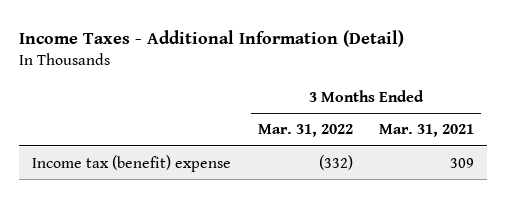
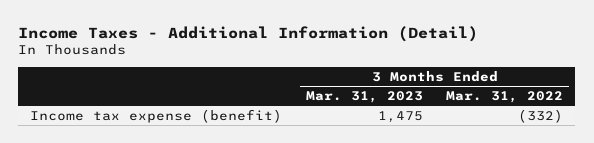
[379,124,475,138] Mar. 31, 2021 -> none
none -> [305,91,423,104] Mar. 31, 2023
[32,155,232,173] Income tax (benefit) expense -> [30,108,283,123] Income tax expense (benefit)

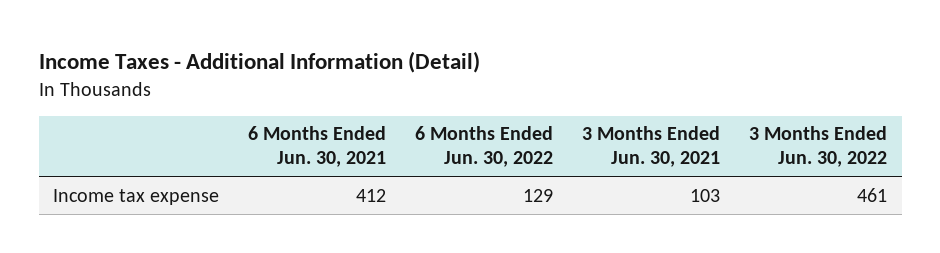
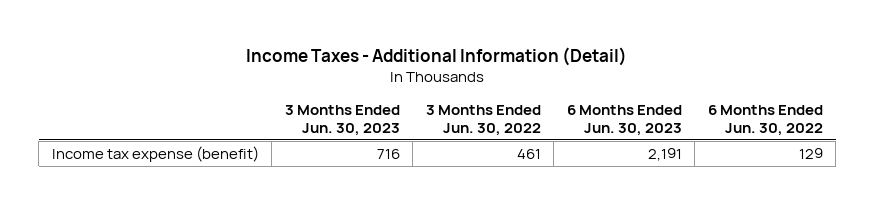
[248,126,387,168] 6 Months Ended Jun. 30, 2021 -> none
[582,126,721,168] 3 Months Ended Jun. 30, 2021 -> none
none -> [284,104,400,136] 3 Months Ended Jun. 30, 2023
none -> [566,104,682,136] 6 Months Ended Jun. 30, 2023
[53,188,220,205] Income tax expense -> [51,145,259,162] Income tax expense (benefit)

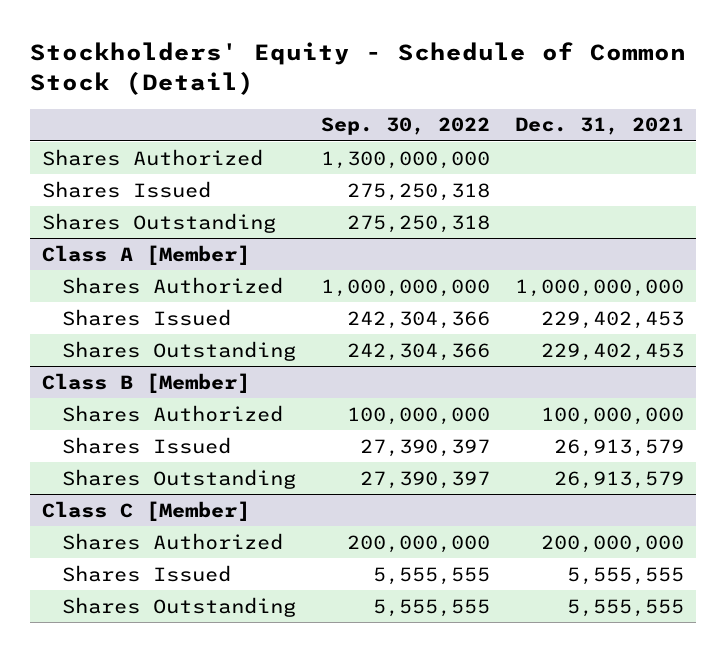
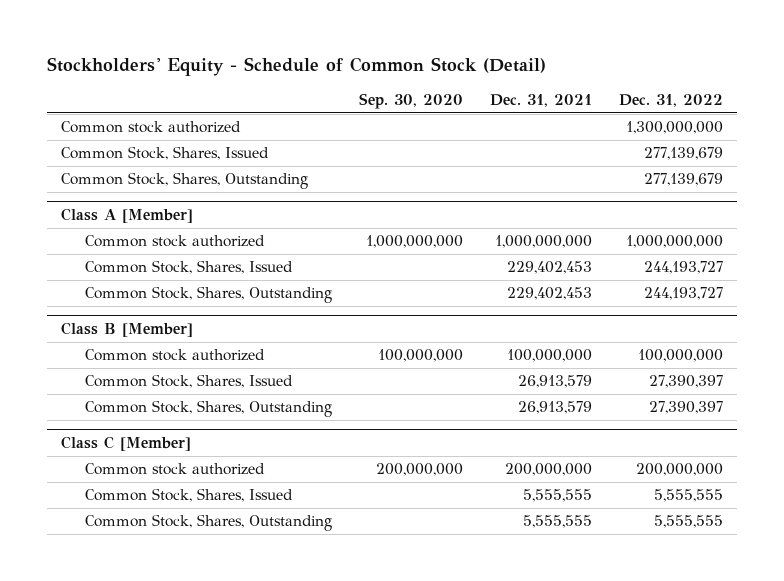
[321,117,491,136] Sep. 30, 2022 -> none
none -> [358,93,463,110] Sep. 30, 2020
none -> [619,94,724,108] Dec. 31, 2022
[42,148,264,166] Shares Authorized -> [60,121,241,134] Common stock authorized
[42,180,212,198] Shares Issued -> [60,146,269,161] Common Stock, Shares, Issued
[42,212,277,233] Shares Outstanding -> [60,172,308,190] Common Stock, Shares, Outstanding
[62,276,284,294] Shares Authorized -> [84,235,265,248] Common stock authorized
[62,308,232,326] Shares Issued -> [84,260,293,275] Common Stock, Shares, Issued
[62,340,297,361] Shares Outstanding -> [84,286,332,304] Common Stock, Shares, Outstanding
[62,404,284,422] Shares Authorized -> [84,349,265,362] Common stock authorized
[62,436,232,454] Shares Issued -> [84,374,293,389] Common Stock, Shares, Issued
[62,468,297,489] Shares Outstanding -> [84,400,332,418] Common Stock, Shares, Outstanding
[62,532,284,550] Shares Authorized -> [84,463,265,476] Common stock authorized
[62,564,232,582] Shares Issued -> [84,488,293,503] Common Stock, Shares, Issued
[62,596,297,617] Shares Outstanding -> [84,514,332,532] Common Stock, Shares, Outstanding

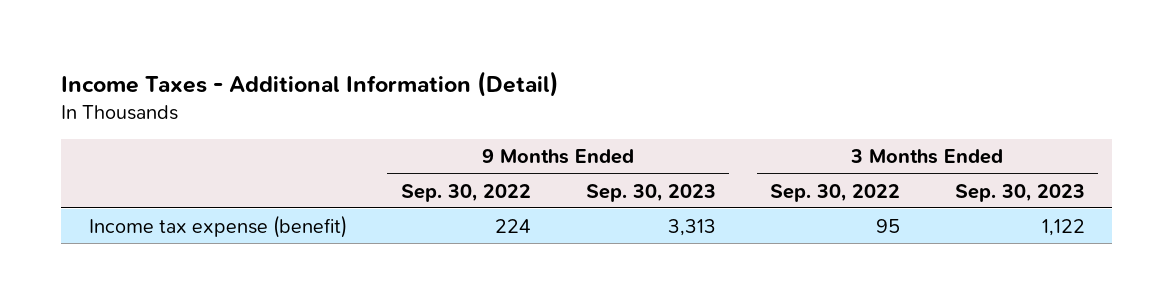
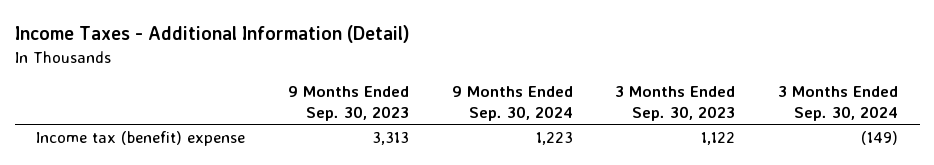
[401,183,532,202] Sep. 30, 2022 -> none
[770,183,901,202] Sep. 30, 2022 -> none
none -> [451,86,573,121] 9 Months Ended Sep. 30, 2024
none -> [778,86,899,121] 3 Months Ended Sep. 30, 2024
[88,214,347,238] Income tax expense (benefit) -> [36,130,246,146] Income tax (benefit) expense

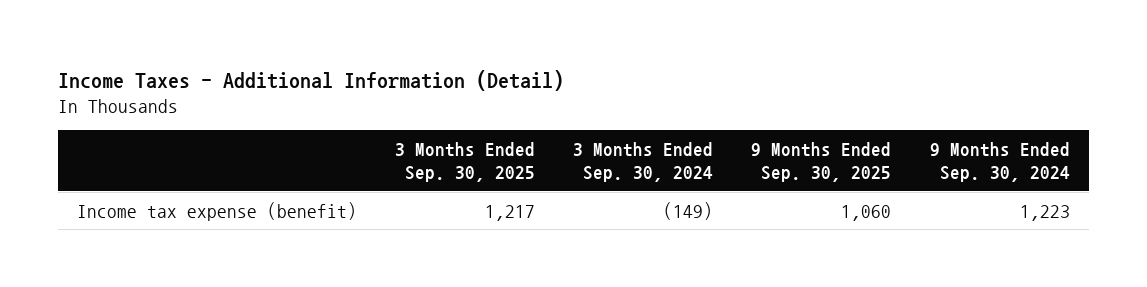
[287,86,409,121] 9 Months Ended Sep. 30, 2023 -> none
[615,86,736,121] 3 Months Ended Sep. 30, 2023 -> none
none -> [395,142,536,183] 3 Months Ended Sep. 30, 2025
none -> [751,142,892,183] 9 Months Ended Sep. 30, 2025
[36,130,246,146] Income tax (benefit) expense -> [77,201,358,221] Income tax expense (benefit)

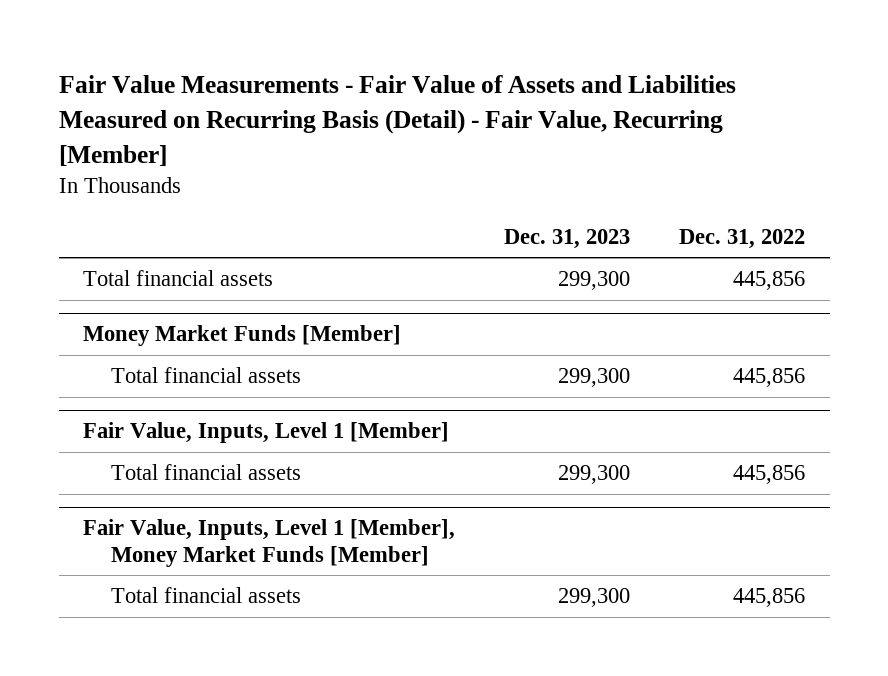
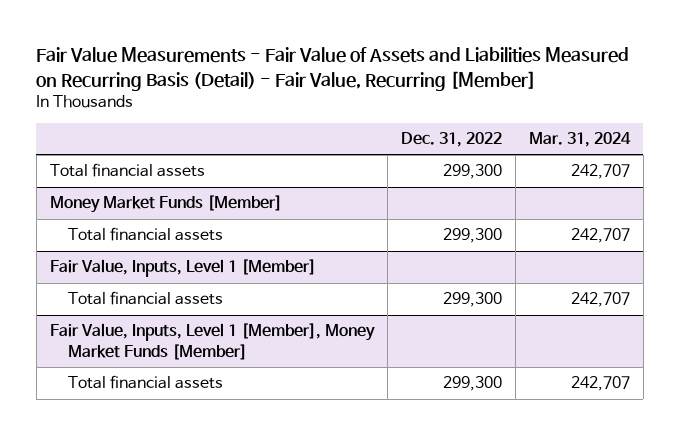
[504,228,631,249] Dec. 31, 2023 -> none
none -> [528,132,631,148] Mar. 31, 2024
[733,271,806,291] 445,856 -> [442,164,502,180] 299,300
[733,368,806,388] 445,856 -> [442,228,502,244] 299,300
[733,465,806,485] 445,856 -> [442,292,502,308] 299,300
[733,588,806,608] 445,856 -> [442,376,502,392] 299,300

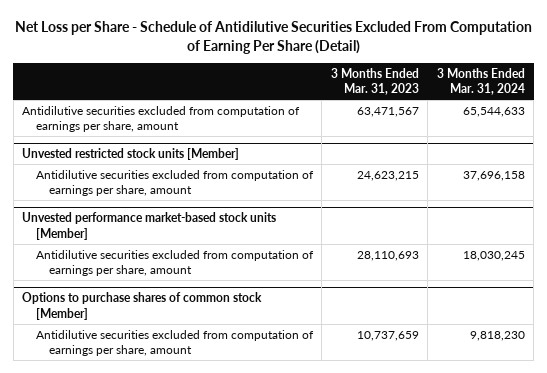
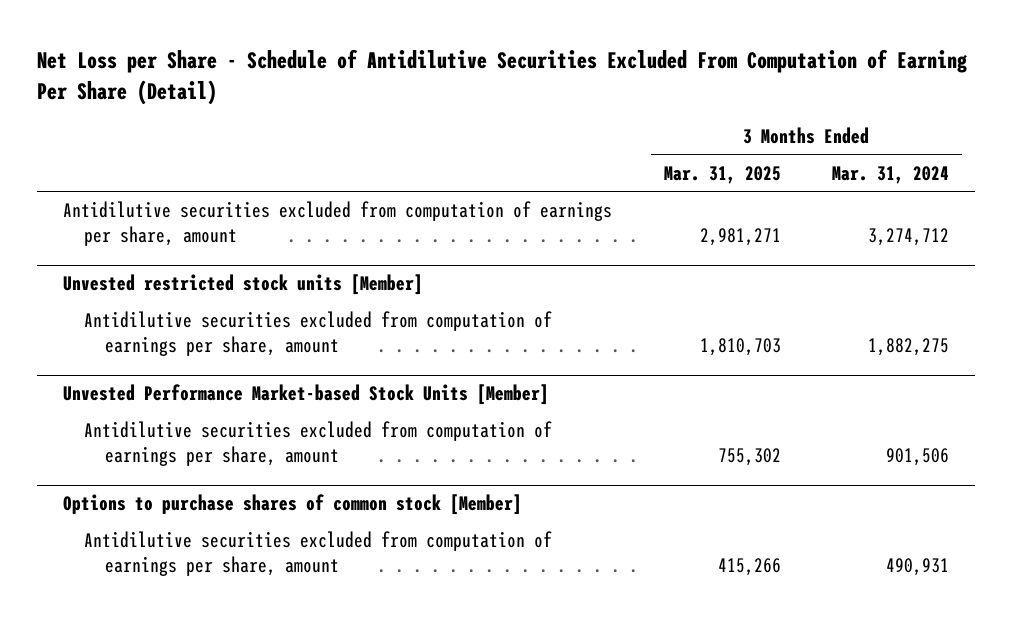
[330,68,419,96] 3 Months Ended Mar. 31, 2023 -> none
none -> [663,165,781,184] Mar. 31, 2025
[462,106,525,117] 65,544,633 -> [868,227,950,246] 3,274,712
[462,170,525,181] 37,696,158 -> [868,337,950,356] 1,882,275
[22,212,277,240] Unvested performance market-based stock units [Member] -> [63,384,550,406] Unvested Performance Market-based Stock Units [Member]
[462,250,525,261] 18,030,245 -> [886,447,950,466] 901,506
[469,330,525,341] 9,818,230 -> [886,557,950,576] 490,931

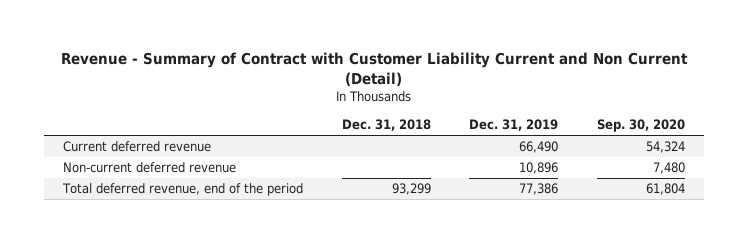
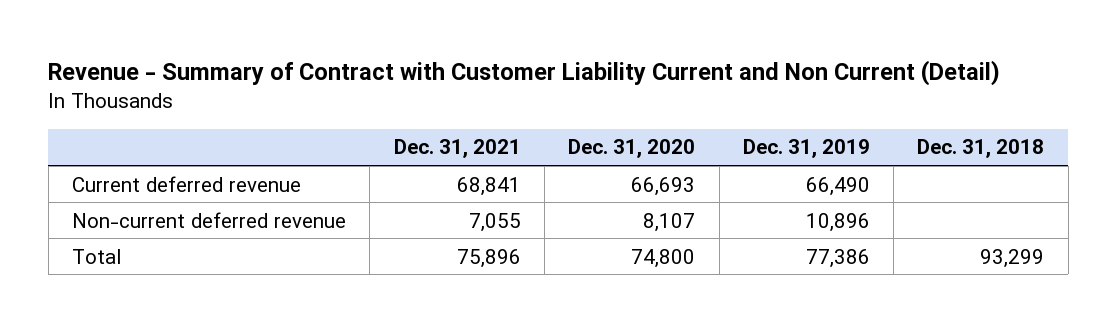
[596,119,685,133] Sep. 30, 2020 -> none
none -> [393,139,521,159] Dec. 31, 2021
none -> [568,139,696,159] Dec. 31, 2020
[62,183,304,197] Total deferred revenue, end of the period -> [72,248,122,264] Total

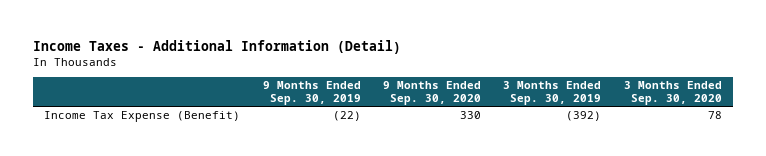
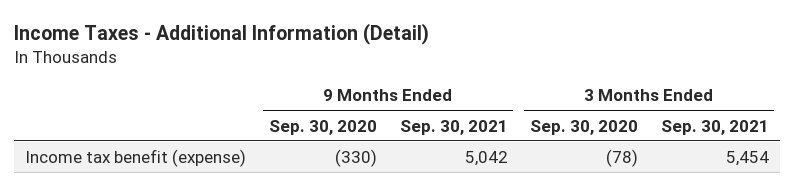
[262,81,361,106] 9 Months Ended Sep. 30, 2019 -> none
[503,81,602,106] 3 Months Ended Sep. 30, 2019 -> none
none -> [399,119,508,135] Sep. 30, 2021
none -> [660,119,769,135] Sep. 30, 2021
[44,111,241,123] Income Tax Expense (Benefit) -> [25,149,247,168] Income tax benefit (expense)
[460,111,482,120] 330 -> [335,149,378,168] (330)
[707,111,722,120] 78 -> [606,149,639,168] (78)

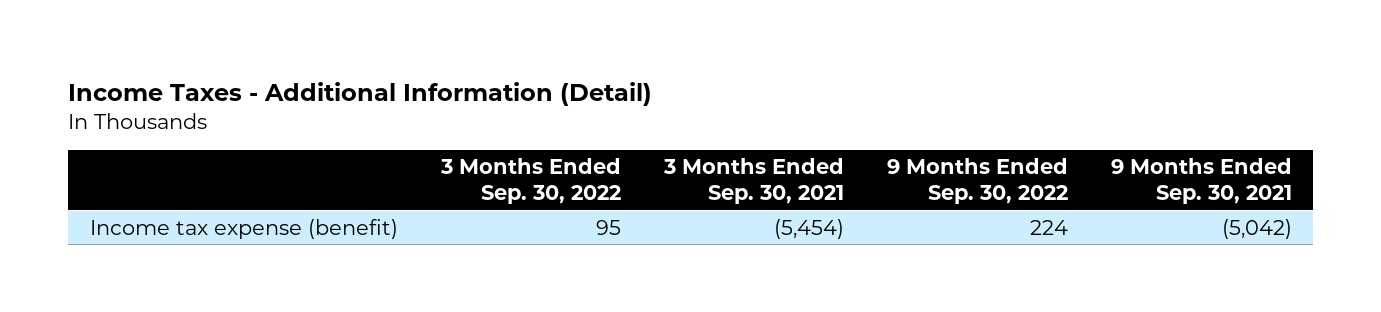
[269,119,378,135] Sep. 30, 2020 -> none
[530,119,639,135] Sep. 30, 2020 -> none
none -> [439,158,621,205] 3 Months Ended Sep. 30, 2022
none -> [886,158,1068,205] 9 Months Ended Sep. 30, 2022
[25,149,247,168] Income tax benefit (expense) -> [89,219,398,240] Income tax expense (benefit)
[464,151,508,167] 5,042 -> [1221,219,1292,240] (5,042)
[725,151,769,167] 5,454 -> [773,219,844,240] (5,454)

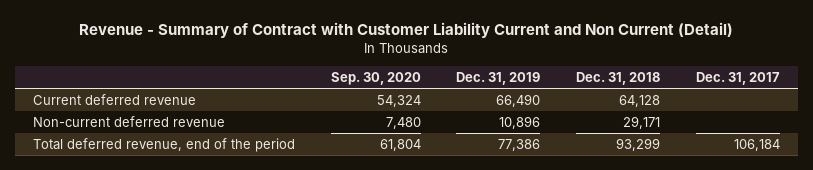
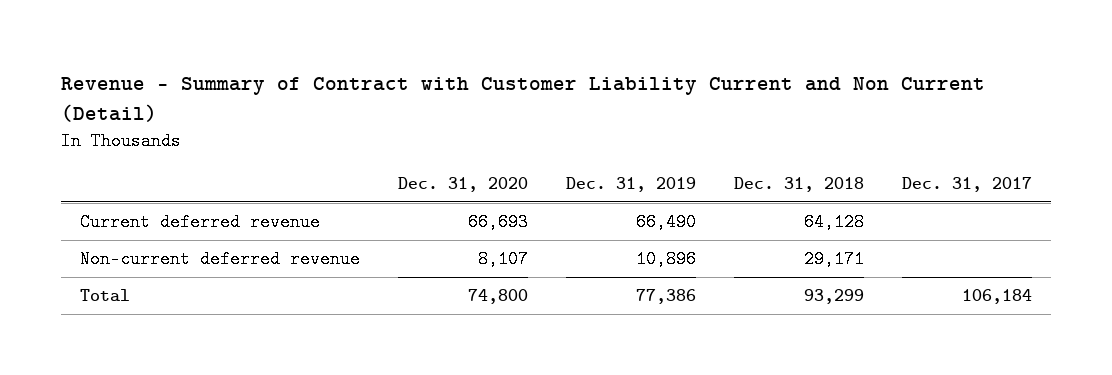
[330,71,421,85] Sep. 30, 2020 -> none
none -> [398,177,529,193] Dec. 31, 2020
[33,137,296,152] Total deferred revenue, end of the period -> [79,289,130,303] Total

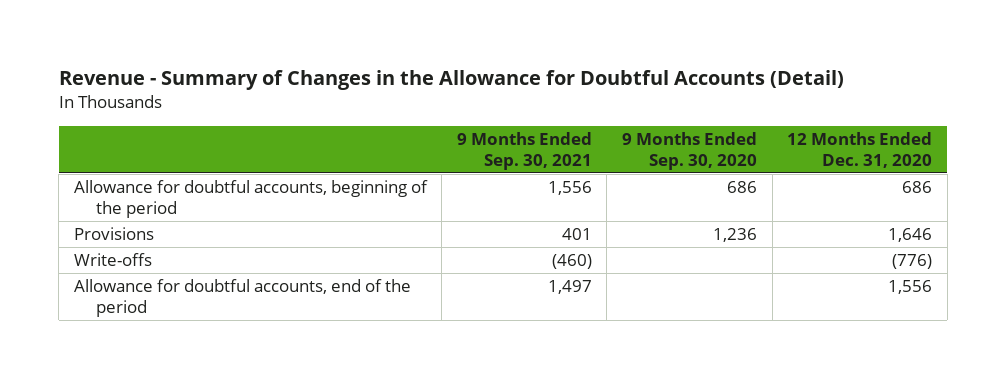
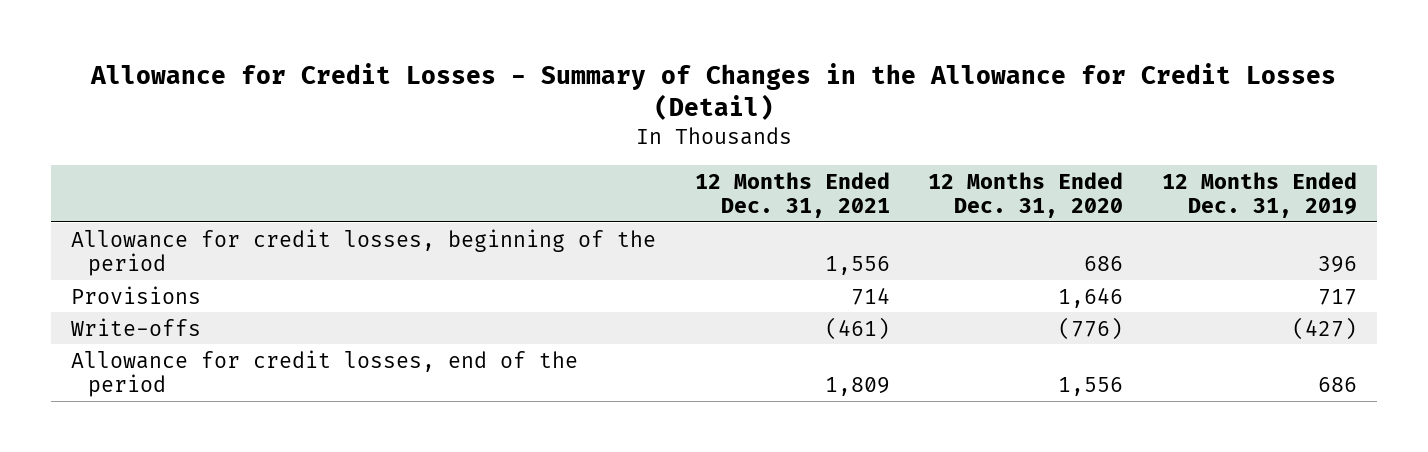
[58,70,844,91] Revenue - Summary of Changes in the Allowance for Doubtful Accounts (Detail) -> [90,62,1337,121] Allowance for Credit Losses - Summary of Changes in the Allowance for Credit Losses (Detail)
[456,131,592,170] 9 Months Ended Sep. 30, 2021 -> none
[622,131,758,170] 9 Months Ended Sep. 30, 2020 -> none
none -> [694,171,890,218] 12 Months Ended Dec. 31, 2021
none -> [1162,171,1358,218] 12 Months Ended Dec. 31, 2019
[73,180,428,218] Allowance for doubtful accounts, beginning of the period -> [70,228,656,276] Allowance for credit losses, beginning of the period
[73,279,411,317] Allowance for doubtful accounts, end of the period -> [70,349,578,397] Allowance for credit losses, end of the period

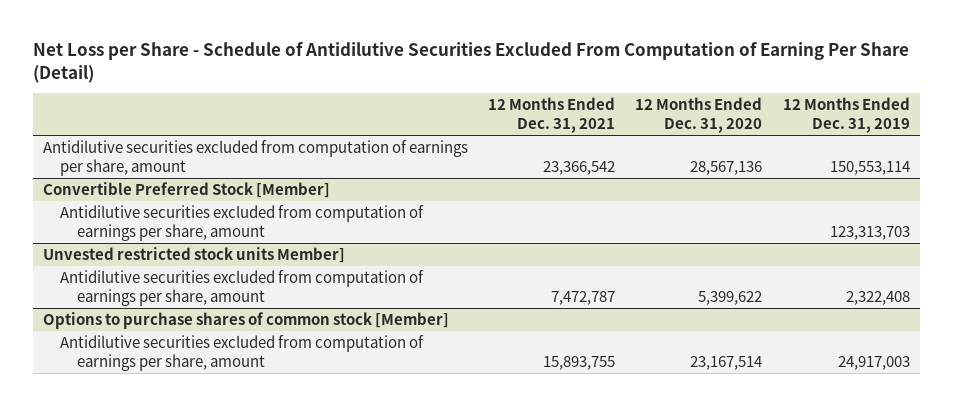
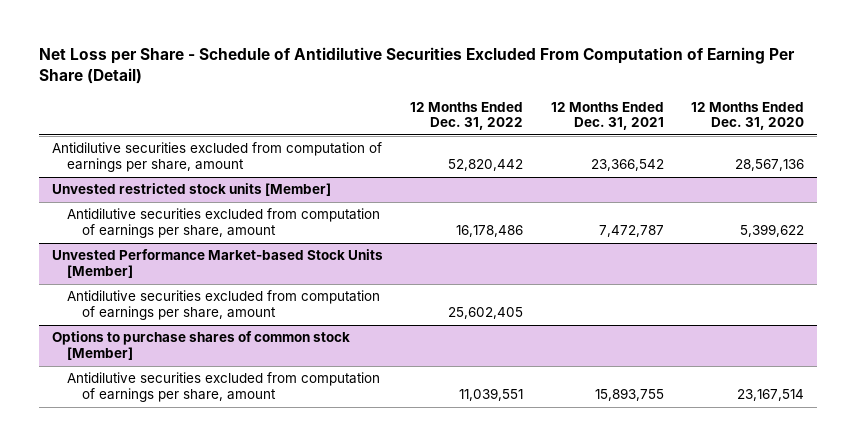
[782,97,910,133] 12 Months Ended Dec. 31, 2019 -> none
none -> [410,101,524,131] 12 Months Ended Dec. 31, 2022
[42,182,330,199] Convertible Preferred Stock [Member] -> none
[59,205,424,241] Antidilutive securities excluded from computation of earnings per share, amount -> none
[42,247,345,264] Unvested restricted stock units Member] -> [52,183,332,197] Unvested restricted stock units [Member]
none -> [52,249,384,279] Unvested Performance Market-based Stock Units [Member]
none -> [66,290,380,321] Antidilutive securities excluded from computation of earnings per share, amount

